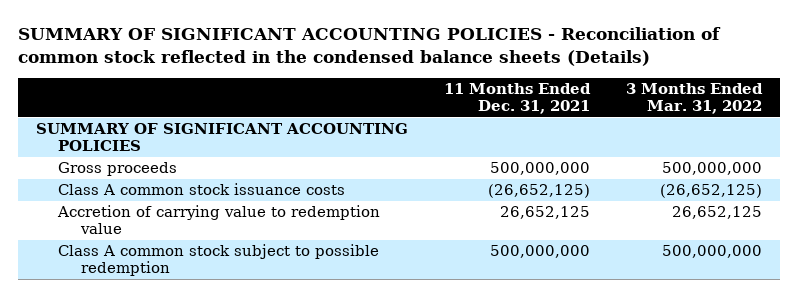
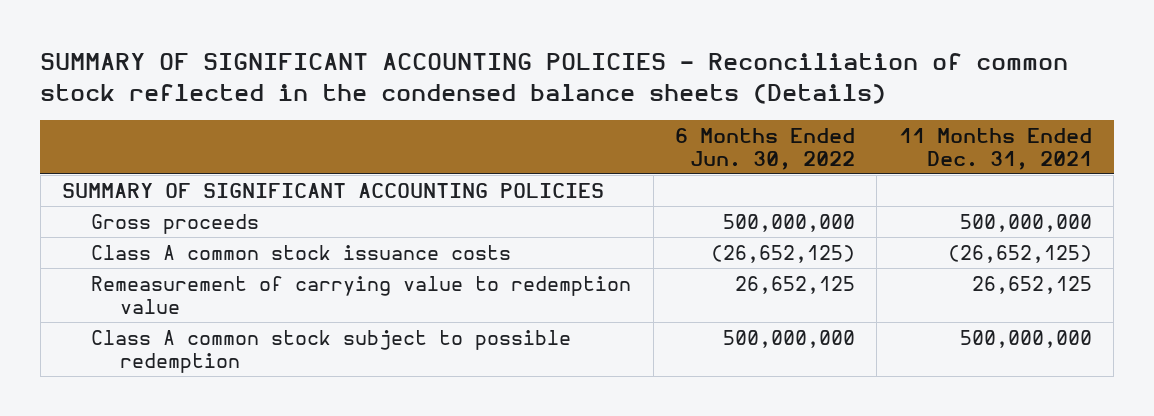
[626,83,764,115] 3 Months Ended Mar. 31, 2022 -> none
none -> [675,128,856,170] 6 Months Ended Jun. 30, 2022
[57,205,381,235] Accretion of carrying value to redemption value -> [91,275,632,314] Remeasurement of carrying value to redemption value

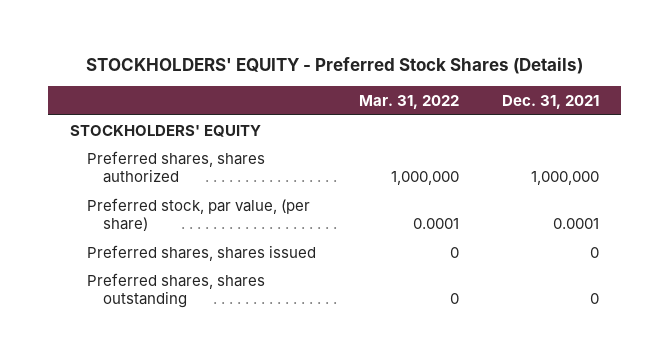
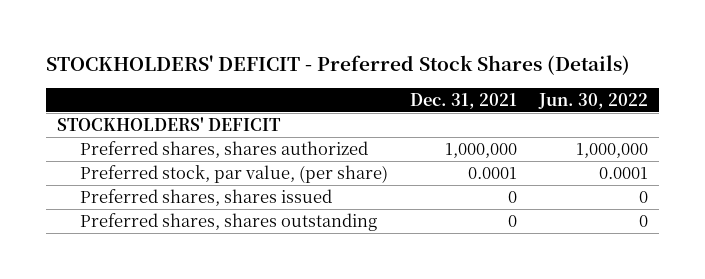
[85,57,583,75] STOCKHOLDERS' EQUITY - Preferred Stock Shares (Details) -> [45,55,630,76] STOCKHOLDERS' DEFICIT - Preferred Stock Shares (Details)
[358,94,459,109] Mar. 31, 2022 -> none
none -> [538,93,649,110] Jun. 30, 2022
[70,124,262,137] STOCKHOLDERS' EQUITY -> [56,117,281,132] STOCKHOLDERS' DEFICIT

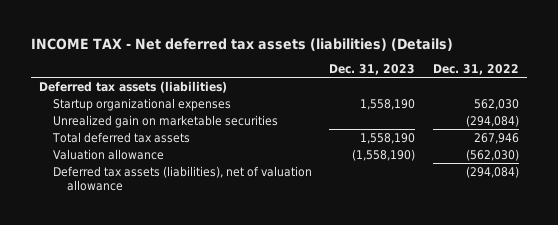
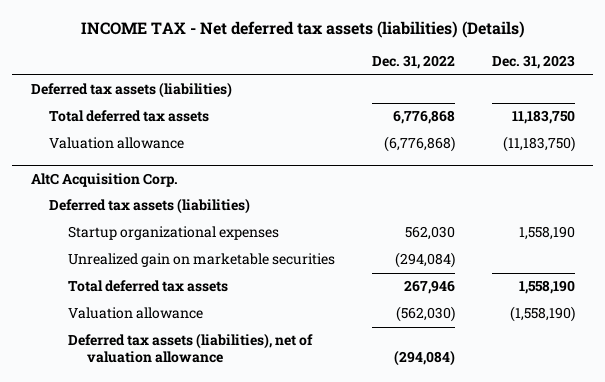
none -> [49,110,210,123] Total deferred tax assets
none -> [49,137,185,150] Valuation allowance
none -> [30,172,178,187] AltC Acquisition Corp.
none -> [49,198,251,215] Deferred tax assets (liabilities)

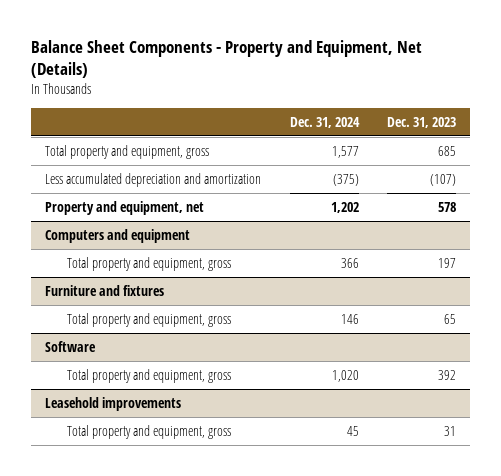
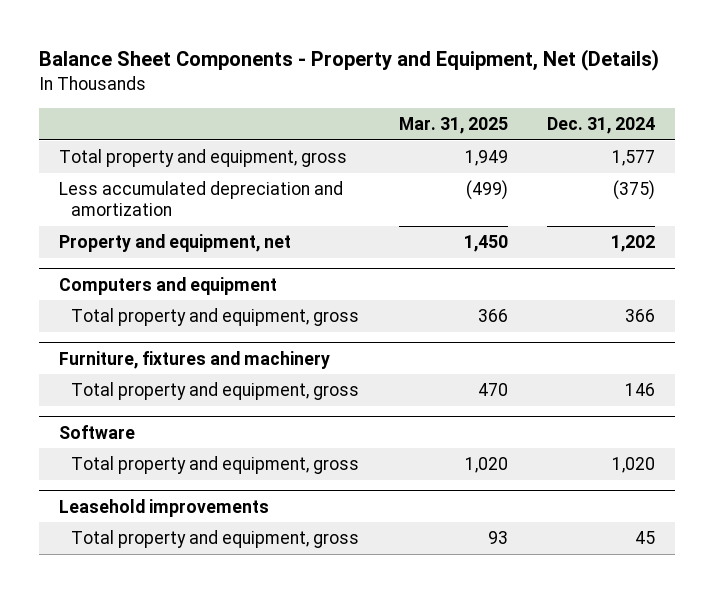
[386,116,456,128] Dec. 31, 2023 -> none
none -> [398,116,508,134] Mar. 31, 2025
[45,284,165,296] Furniture and fixtures -> [58,350,330,369] Furniture, fixtures and machinery

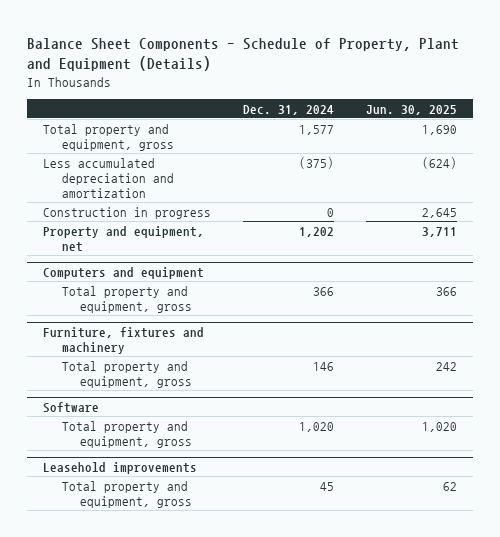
[38,49,659,72] Balance Sheet Components - Property and Equipment, Net (Details) -> [27,37,460,72] Balance Sheet Components - Schedule of Property, Plant and Equipment (Details)
[398,116,508,134] Mar. 31, 2025 -> none
none -> [366,104,458,115] Jun. 30, 2025
none -> [43,206,212,219] Construction in progress

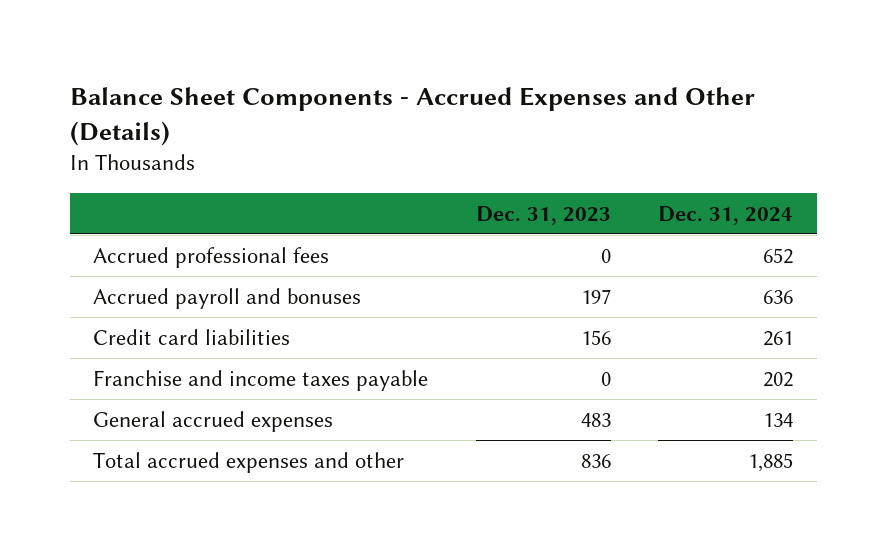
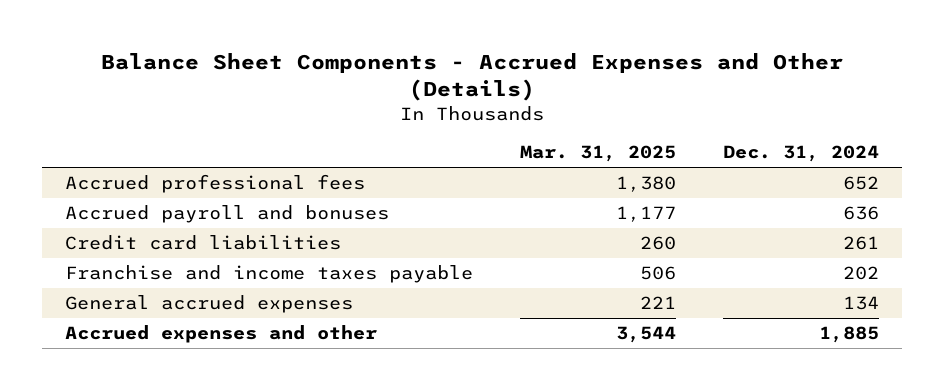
[475,205,611,225] Dec. 31, 2023 -> none
none -> [520,145,677,163] Mar. 31, 2025
[93,451,405,473] Total accrued expenses and other -> [65,325,378,344] Accrued expenses and other

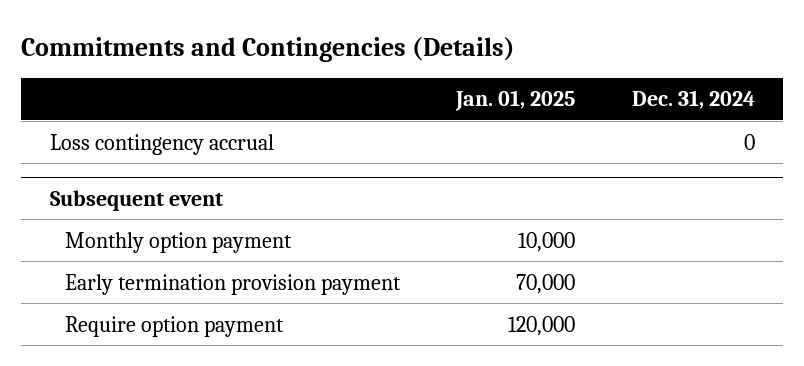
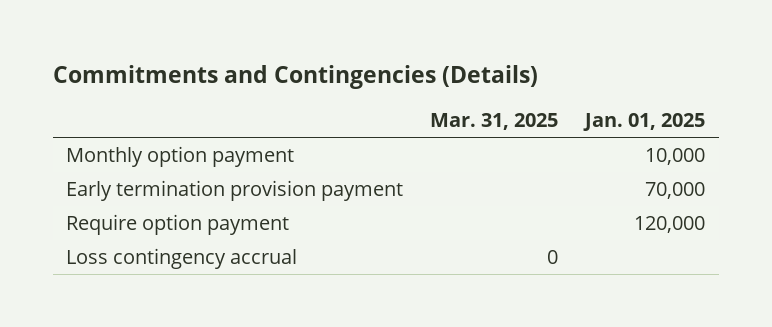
[631,90,755,110] Dec. 31, 2024 -> none
none -> [430,113,559,131] Mar. 31, 2025
[49,189,223,211] Subsequent event -> none
[49,133,274,155] Loss contingency accrual -> [66,248,298,270] Loss contingency accrual

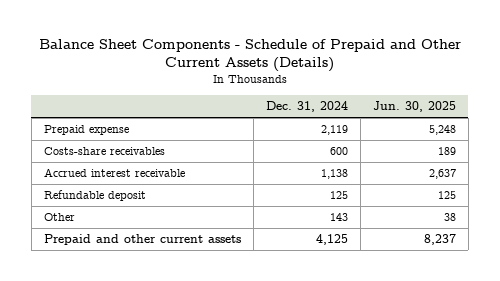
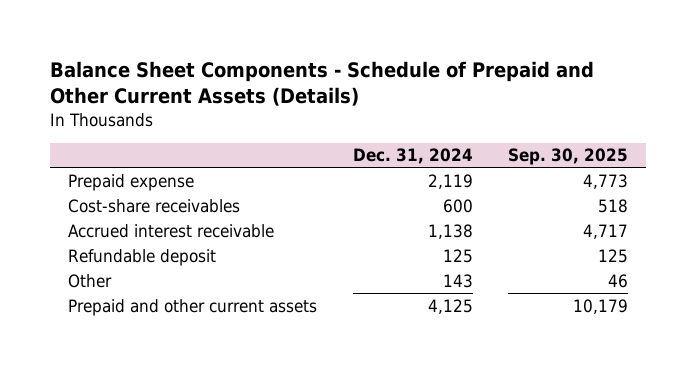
[372,101,456,113] Jun. 30, 2025 -> none
none -> [507,148,628,166] Sep. 30, 2025
[43,147,165,156] Costs-share receivables -> [68,198,241,213] Cost-share receivables

